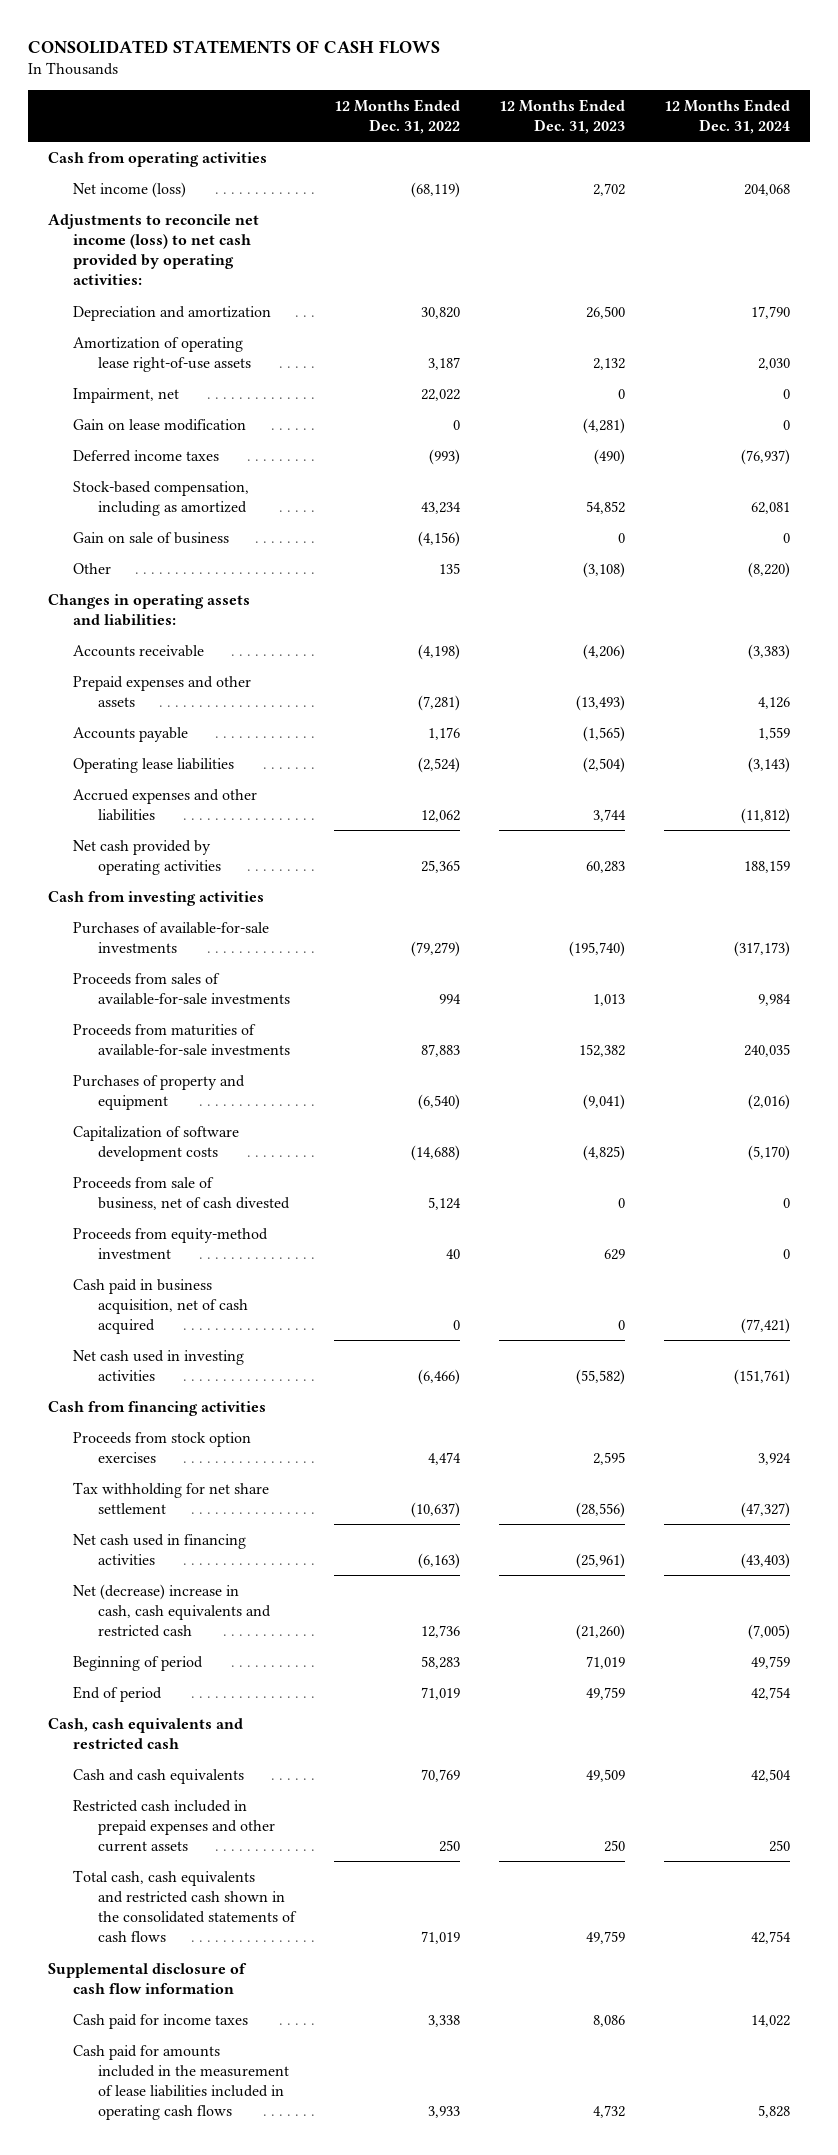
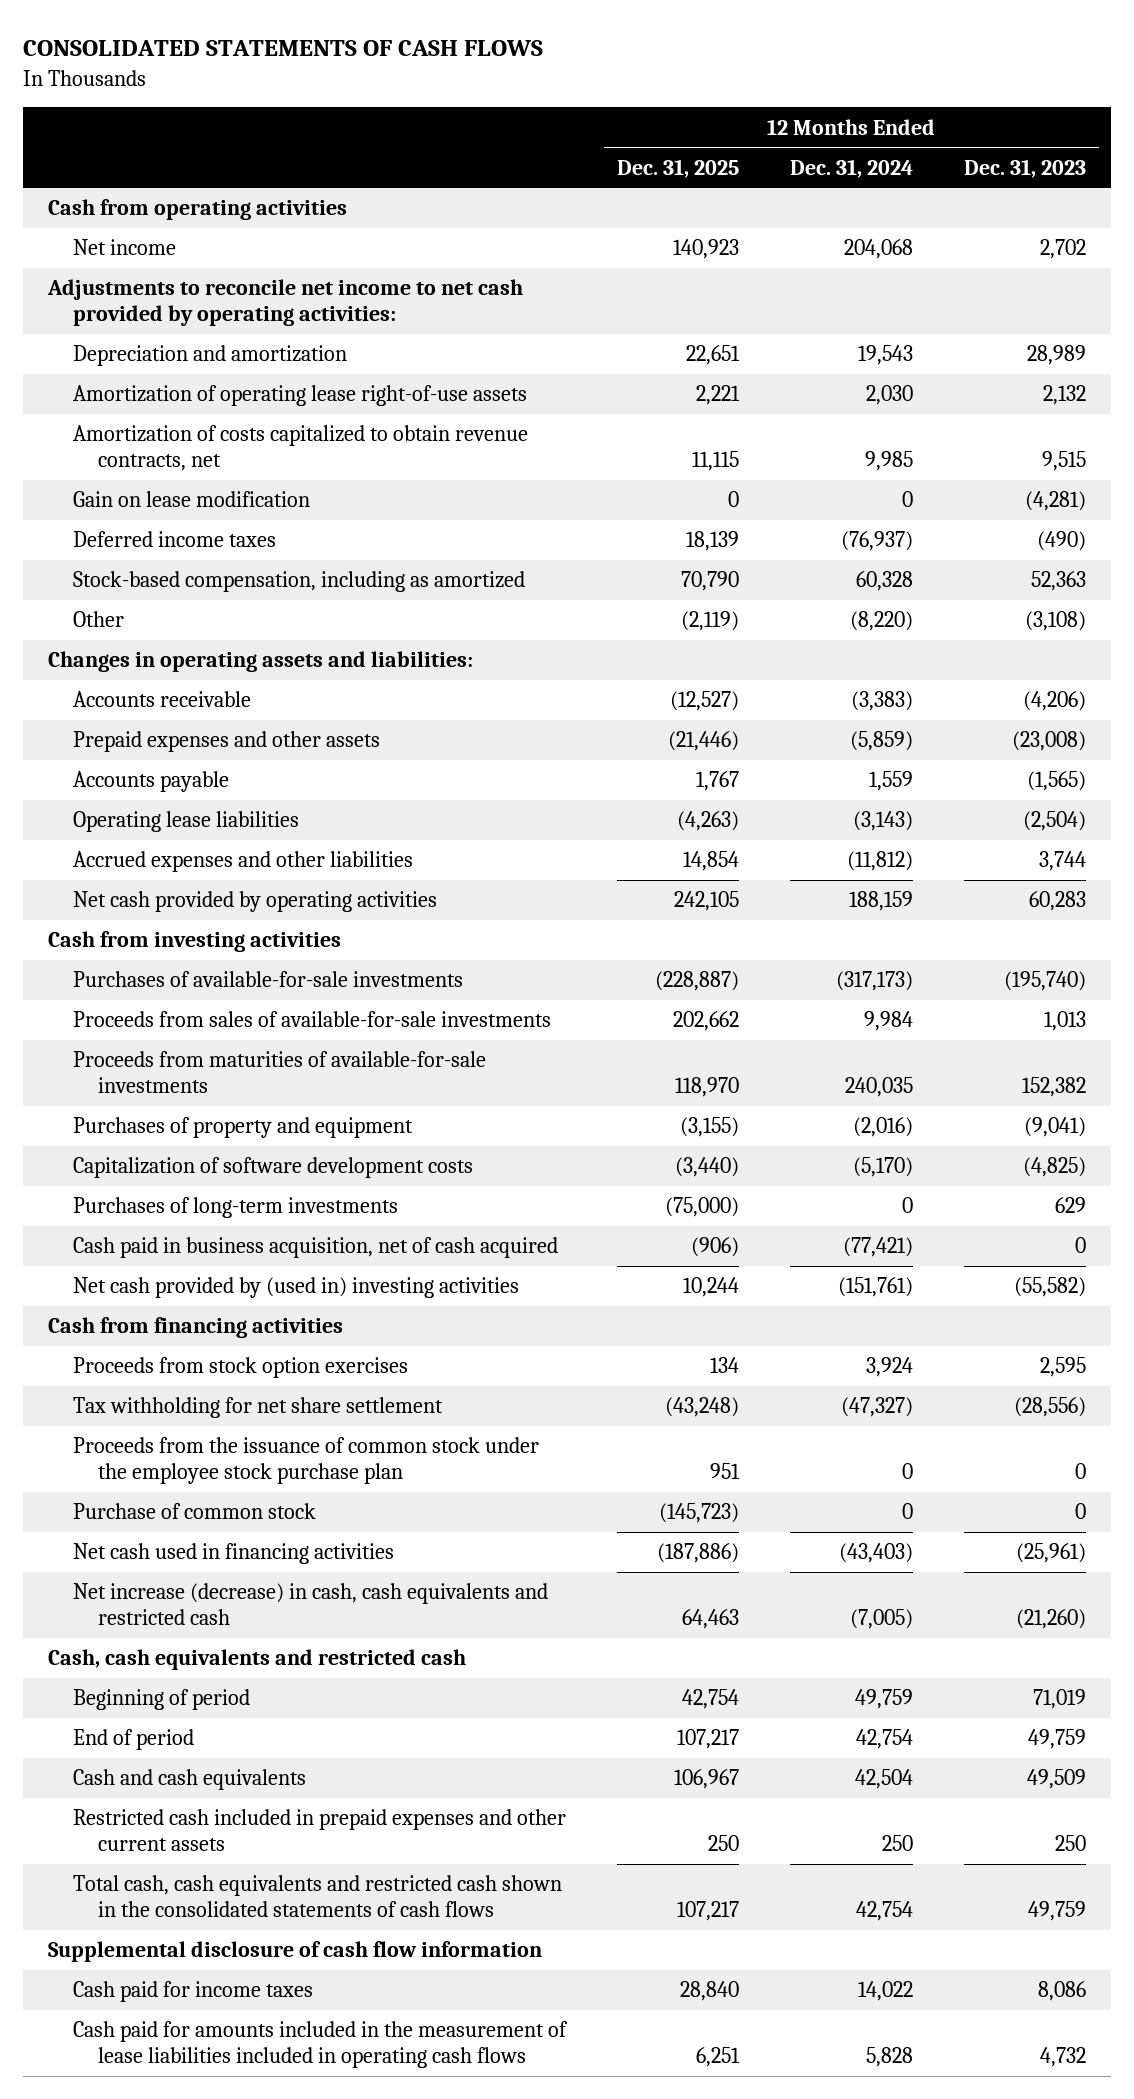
[334,98,461,134] 12 Months Ended Dec. 31, 2022 -> none
none -> [616,158,739,178] Dec. 31, 2025
[72,181,186,198] Net income (loss) -> [72,239,176,256] Net income
[47,213,259,286] Adjustments to reconcile net income (loss) to net cash provided by operating activities: -> [47,279,524,327] Adjustments to reconcile net income to net cash provided by operating activities:
[586,305,626,319] 26,500 -> [1026,345,1086,366] 28,989
[751,305,791,319] 17,790 -> [857,345,913,366] 19,543
[72,387,179,403] Impairment, net -> none
none -> [72,425,528,472] Amortization of costs capitalized to obtain revenue contracts, net
[72,531,229,544] Gain on sale of business -> none
[586,500,626,514] 54,852 -> [1030,571,1086,592] 52,363
[751,501,791,514] 62,081 -> [855,571,913,592] 60,328
[576,694,626,711] (13,493) -> [1011,731,1086,752] (23,008)
[758,696,791,709] 4,126 -> [849,731,913,752] (5,859)
[72,1176,291,1210] Proceeds from sale of business, net of cash divested -> none
[72,1227,268,1259] Proceeds from equity-method investment -> [72,1197,398,1219] Purchases of long-term investments
[72,1349,244,1381] Net cash used in investing activities -> [72,1277,519,1299] Net cash provided by (used in) investing activities
none -> [72,1437,539,1485] Proceeds from the issuance of common stock under the employee stock purchase plan
none -> [72,1503,316,1520] Purchase of common stock
[72,1583,272,1638] Net (decrease) increase in cash, cash equivalents and restricted cash -> [72,1583,548,1626] Net increase (decrease) in cash, cash equivalents and restricted cash
[47,1717,243,1749] Cash, cash equivalents and restricted cash -> [48,1649,467,1671] Cash, cash equivalents and restricted cash

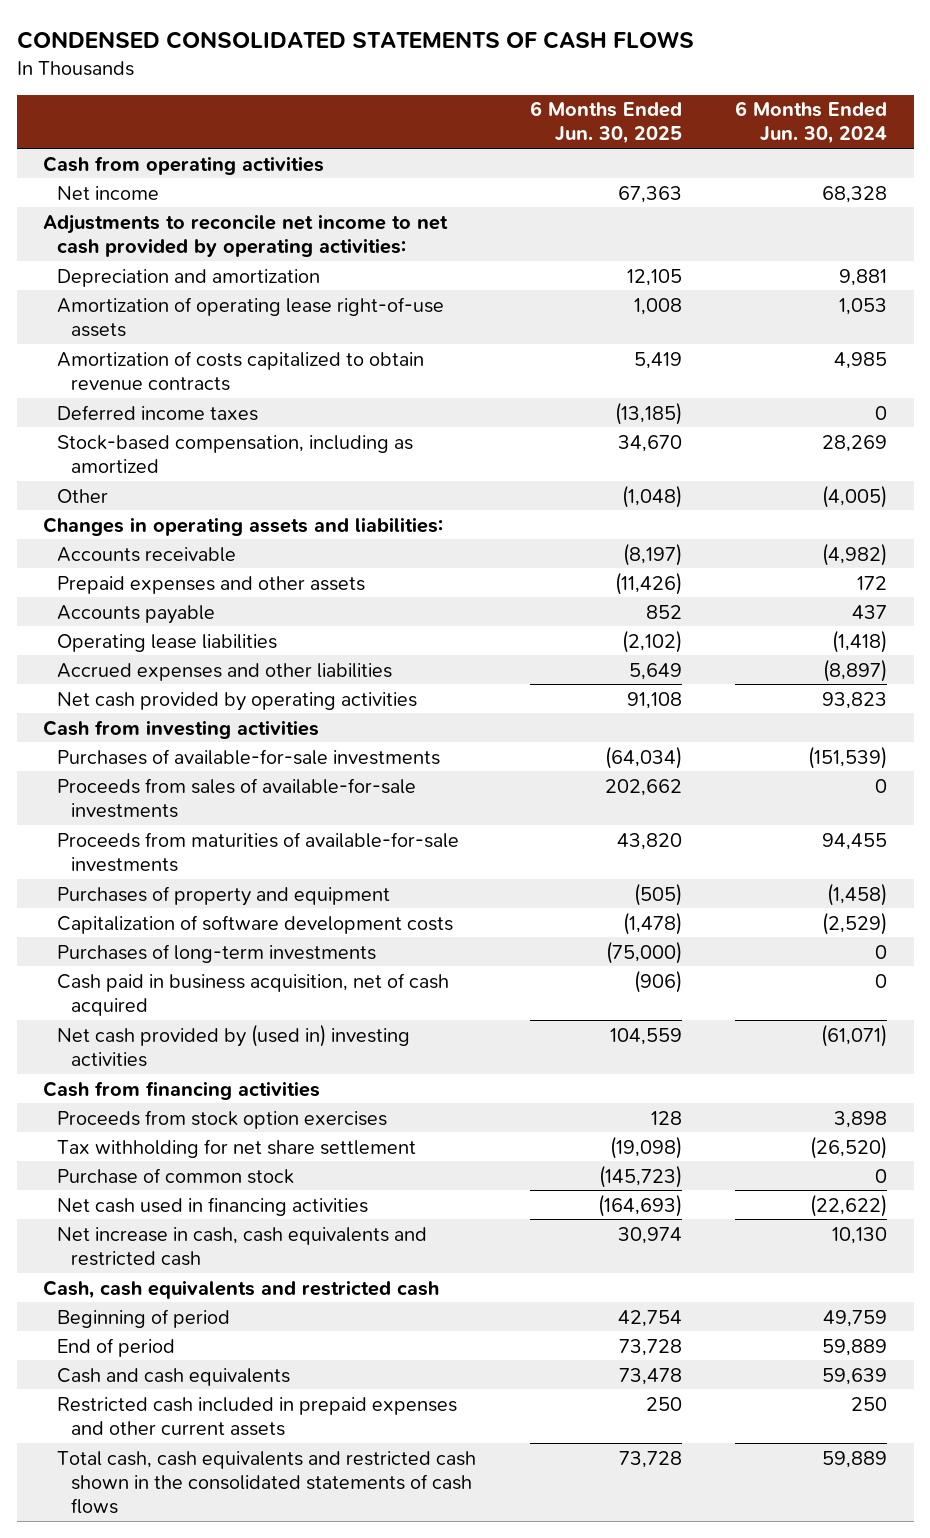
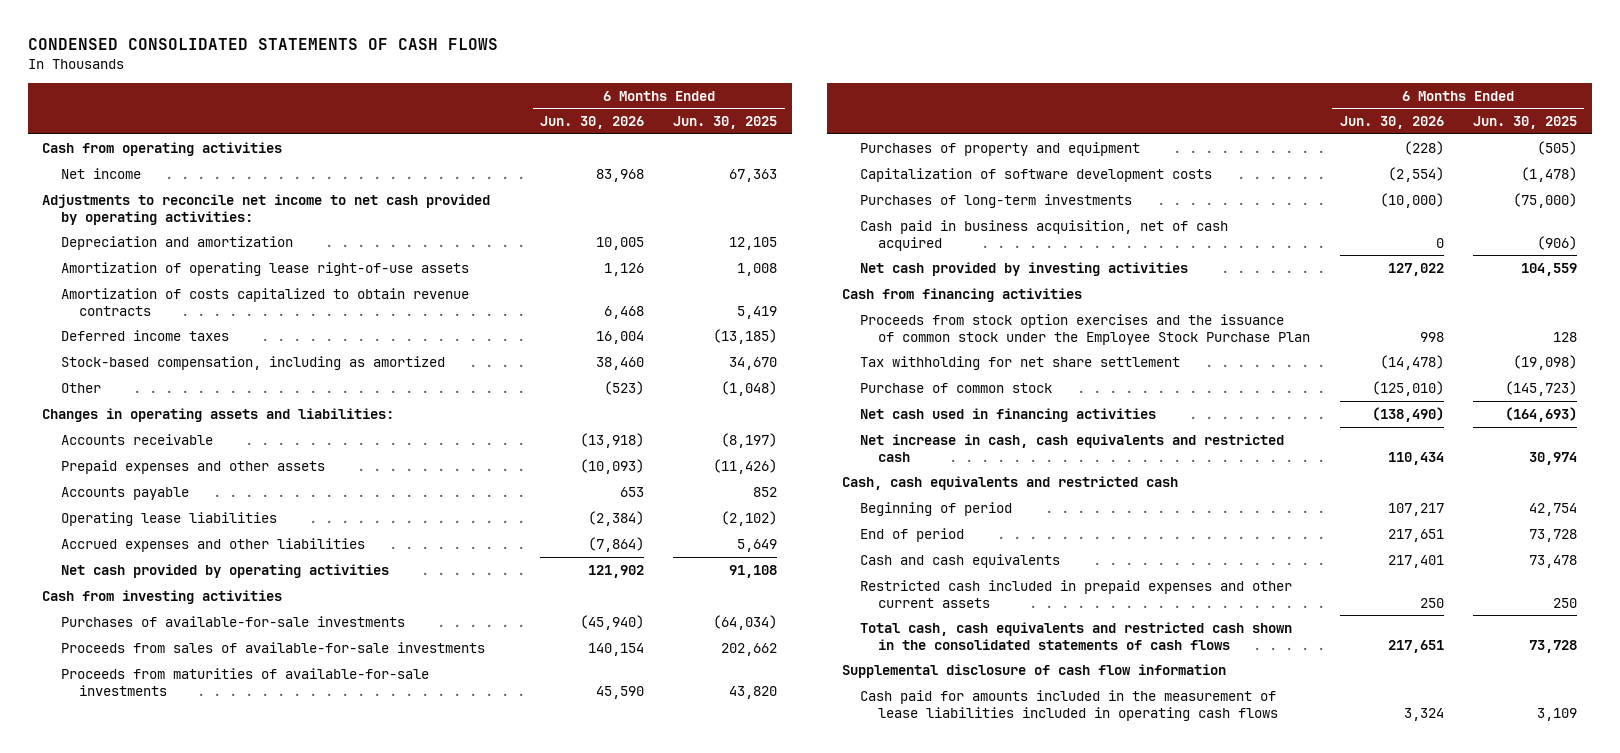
[735,101,888,145] 6 Months Ended Jun. 30, 2024 -> none
none -> [540,116,645,130] Jun. 30, 2026
[57,1023,411,1067] Net cash provided by (used in) investing activities -> [860,261,1189,276] Net cash provided by investing activities
[57,1109,388,1129] Proceeds from stock option exercises -> [860,313,1311,345] Proceeds from stock option exercises and the issuance of common stock under the Employee Stock Purchase Plan
none -> [842,663,1227,678] Supplemental disclosure of cash flow information
none -> [860,689,1279,721] Cash paid for amounts included in the measurement of lease liabilities included in operating cash flows

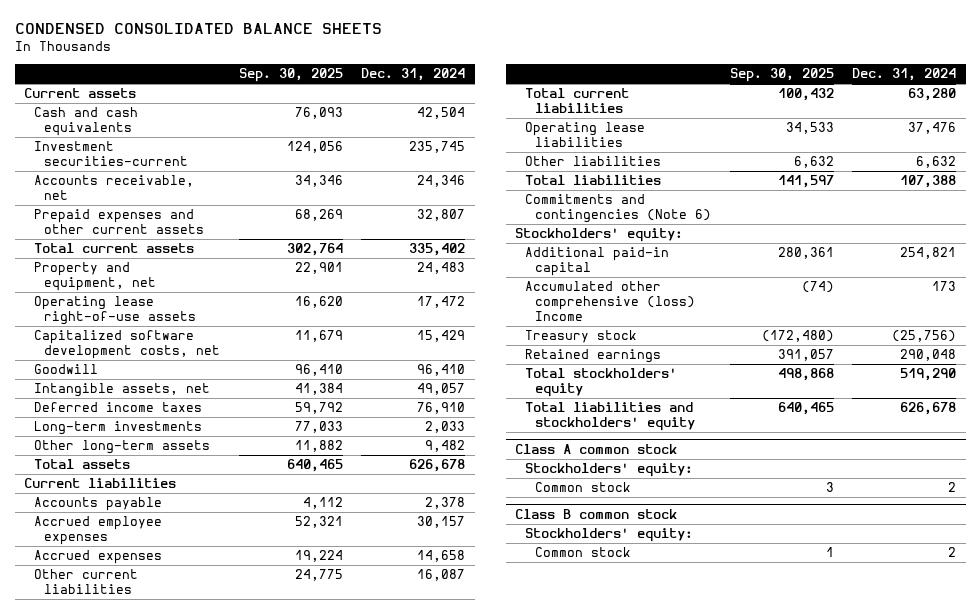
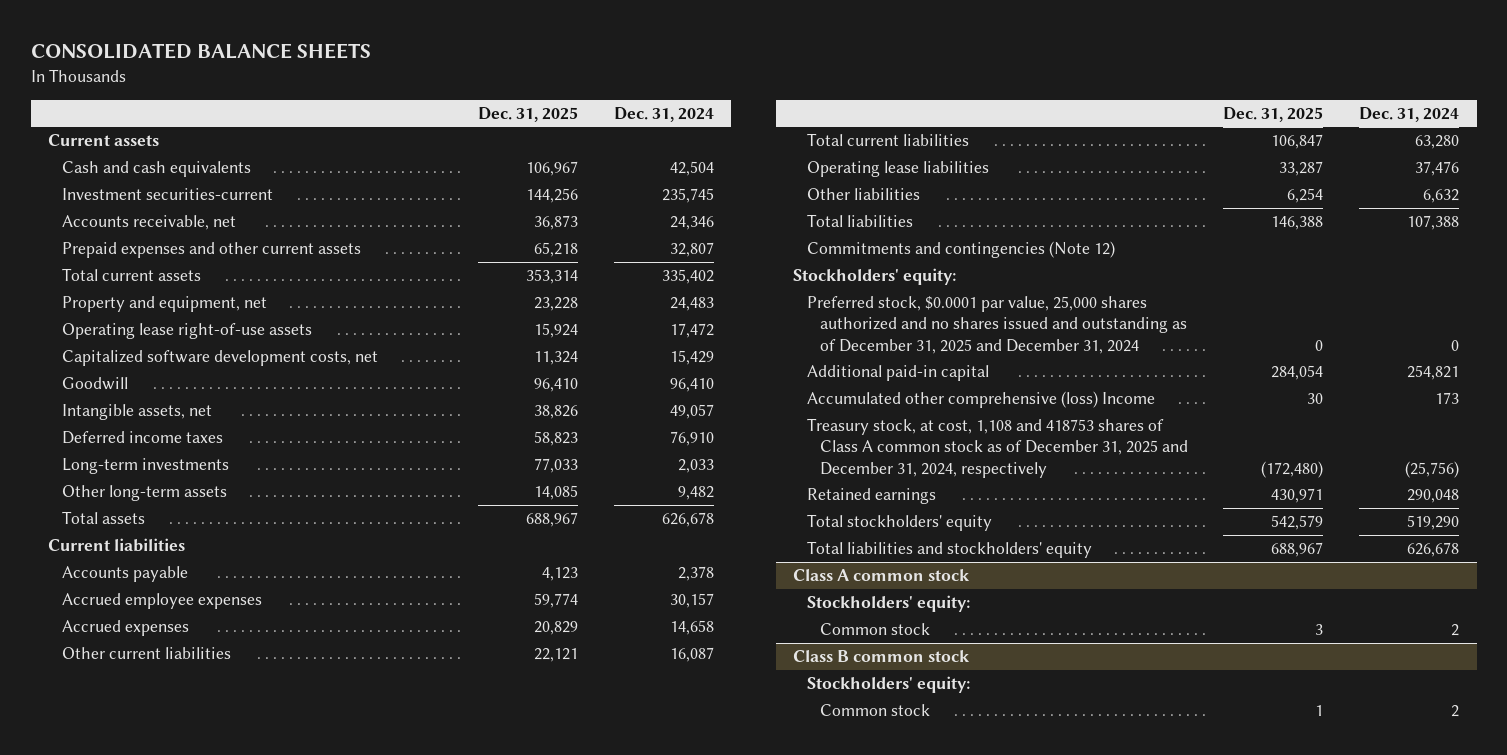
[14,23,382,35] CONDENSED CONSOLIDATED BALANCE SHEETS -> [30,43,371,60] CONSOLIDATED BALANCE SHEETS
[238,68,343,83] Sep. 30, 2025 -> none
none -> [478,106,579,122] Dec. 31, 2025
[525,194,712,224] Commitments and contingencies (Note 6) -> [806,241,1115,259] Commitments and contingencies (Note 12)
none -> [806,296,1188,354] Preferred stock, $0.0001 par value, 25,000 shares authorized and no shares issued and outstanding as of December 31, 2025 and December 31, 2024
[525,330,638,344] Treasury stock -> [806,418,1189,478] Treasury stock, at cost, 1,108 and 418753 shares of Class A common stock as of December 31, 2025 and December 31, 2024, respectively

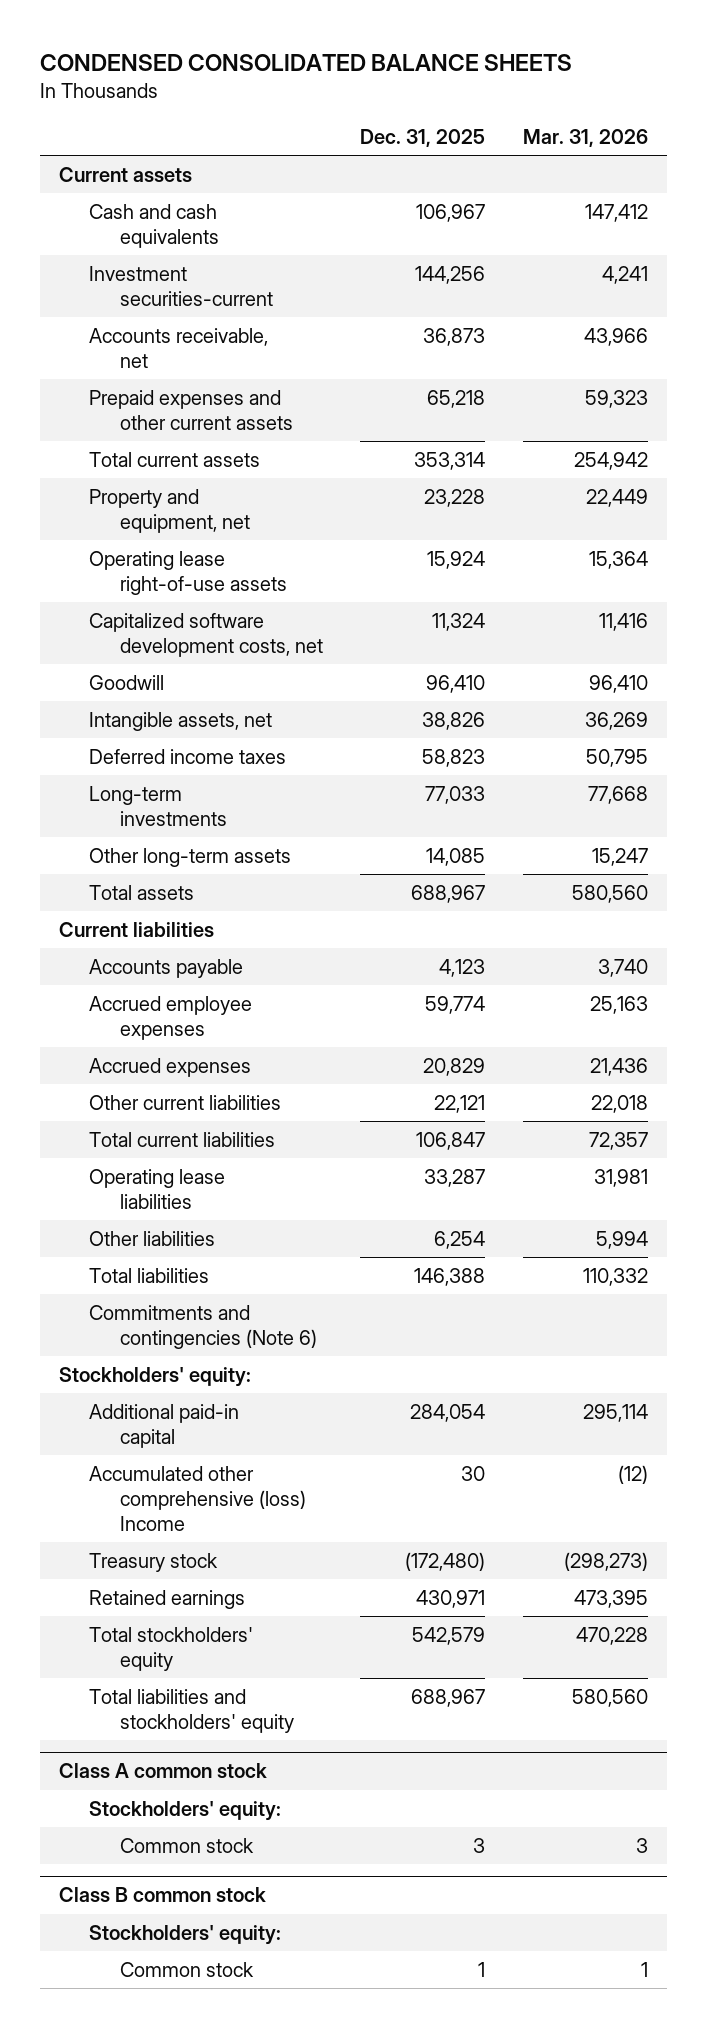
[30,43,371,60] CONSOLIDATED BALANCE SHEETS -> [39,53,572,71] CONDENSED CONSOLIDATED BALANCE SHEETS
[613,106,714,122] Dec. 31, 2024 -> none
none -> [523,129,649,148] Mar. 31, 2026
[806,241,1115,259] Commitments and contingencies (Note 12) -> [89,1305,317,1349] Commitments and contingencies (Note 6)
[806,296,1188,354] Preferred stock, $0.0001 par value, 25,000 shares authorized and no shares issued and outstanding as of December 31, 2025 and December 31, 2024 -> none
[806,418,1189,478] Treasury stock, at cost, 1,108 and 418753 shares of Class A common stock as of December 31, 2025 and December 31, 2024, respectively -> [89,1553,219,1573] Treasury stock

